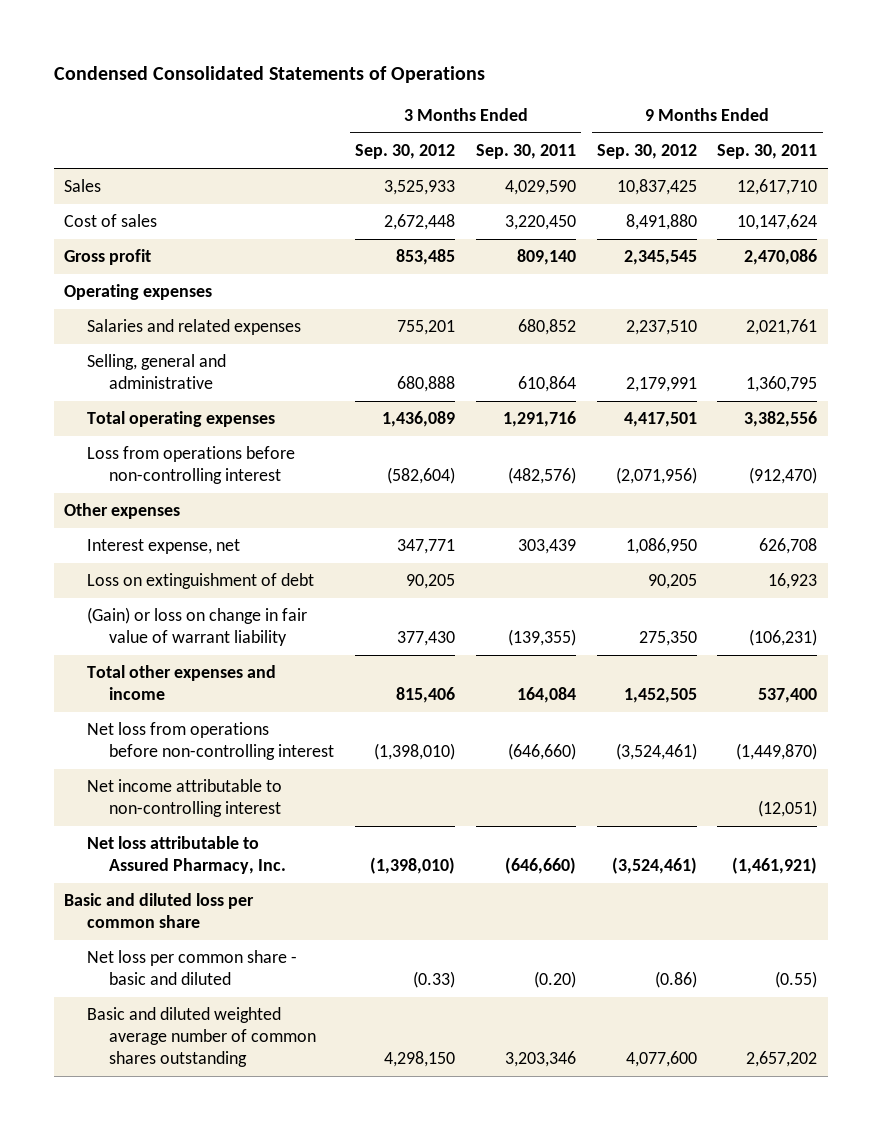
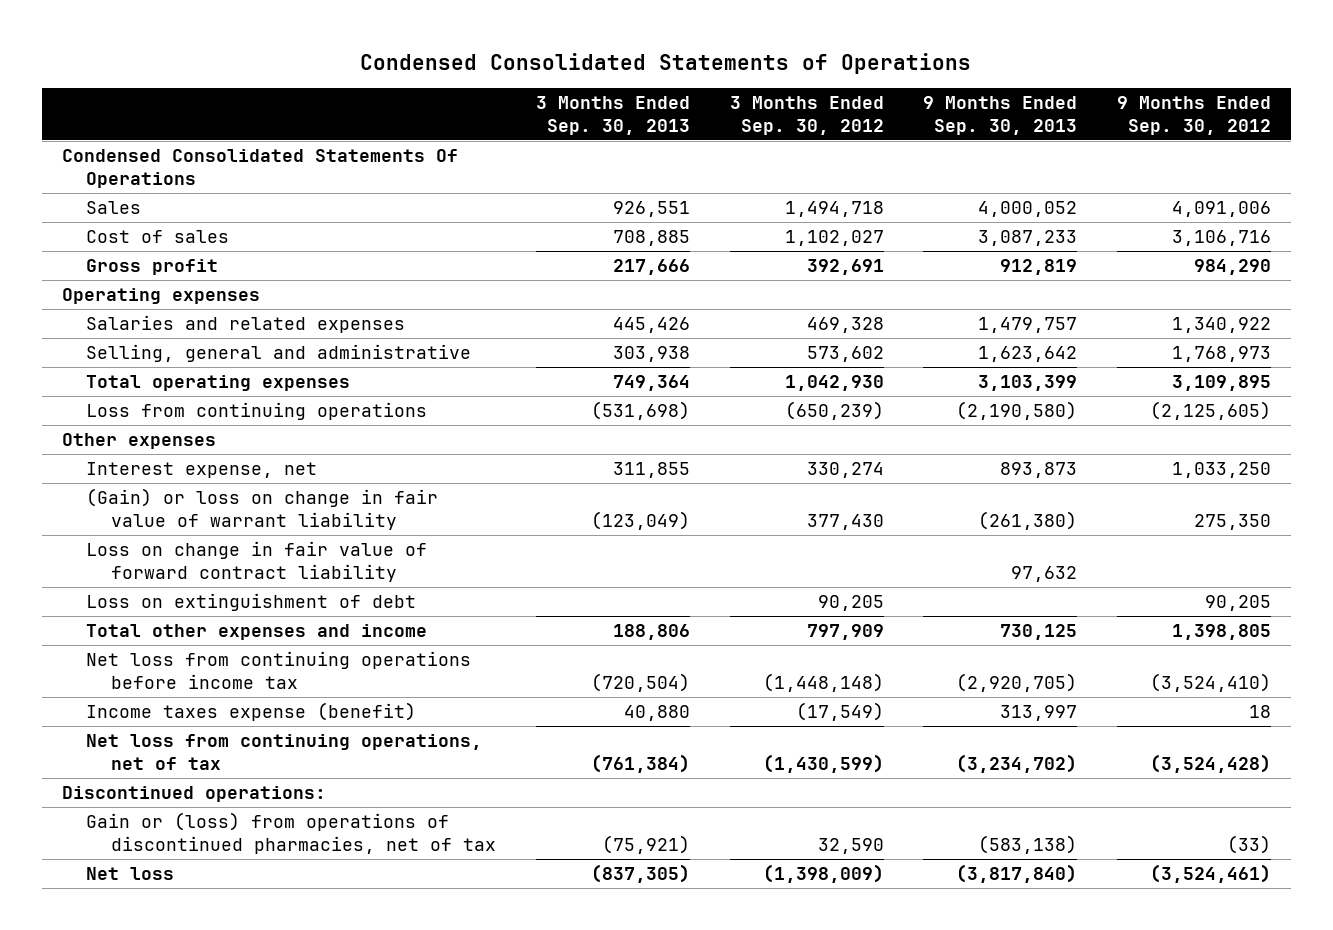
[475,144,576,160] Sep. 30, 2011 -> none
[717,144,818,160] Sep. 30, 2011 -> none
none -> [535,96,690,136] 3 Months Ended Sep. 30, 2013
none -> [923,96,1078,136] 9 Months Ended Sep. 30, 2013
none -> [61,149,458,188] Condensed Consolidated Statements Of Operations
[384,180,456,196] 3,525,933 -> [784,201,884,218] 1,494,718
[616,179,697,196] 10,837,425 -> [1172,201,1272,218] 4,091,006
[384,214,456,231] 2,672,448 -> [784,230,884,247] 1,102,027
[625,214,697,231] 8,491,880 -> [1172,230,1272,247] 3,106,716
[396,249,456,266] 853,485 -> [806,259,884,276] 392,691
[623,250,697,266] 2,345,545 -> [1194,259,1272,276] 984,290
[86,446,295,485] Loss from operations before non-controlling interest -> none
[397,320,456,336] 755,201 -> [806,317,884,334] 469,328
[625,320,697,336] 2,237,510 -> [1172,317,1272,334] 1,340,922
[397,376,456,393] 680,888 -> [806,346,884,363] 573,602
[625,377,697,393] 2,179,991 -> [1172,346,1272,363] 1,768,973
[382,411,456,428] 1,436,089 -> [784,375,884,392] 1,042,930
[623,412,697,428] 4,417,501 -> [1172,375,1272,392] 3,109,895
none -> [86,402,428,421] Loss from continuing operations
[397,539,456,555] 347,771 -> [806,462,884,479] 330,274
[625,538,697,555] 1,086,950 -> [1172,462,1272,479] 1,033,250
[86,722,335,761] Net loss from operations before non-controlling interest -> none
[86,779,282,818] Net income attributable to non-controlling interest -> none
[63,893,254,929] Basic and diluted loss per common share -> none
[86,950,297,986] Net loss per common share - basic and diluted -> none
[86,1007,317,1068] Basic and diluted weighted average number of common shares outstanding -> none
none -> [86,541,428,582] Loss on change in fair value of forward contract liability
[86,573,314,590] Loss on extinguishment of debt -> [86,593,417,612] Loss on extinguishment of debt
[396,687,456,704] 815,406 -> [806,624,884,641] 797,909
[623,688,697,704] 1,452,505 -> [1172,624,1272,641] 1,398,805
none -> [86,651,472,689] Net loss from continuing operations before income tax
none -> [86,702,417,722] Income taxes expense (benefit)
none -> [86,734,483,770] Net loss from continuing operations, net of tax
none -> [61,786,326,803] Discontinued operations:
none -> [86,812,496,854] Gain or (loss) from operations of discontinued pharmacies, net of tax
[86,836,287,875] Net loss attributable to Assured Pharmacy, Inc. -> [86,867,175,881] Net loss
[370,857,456,875] (1,398,010) -> [762,864,884,884] (1,398,009)

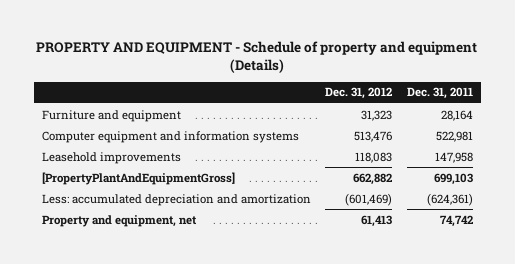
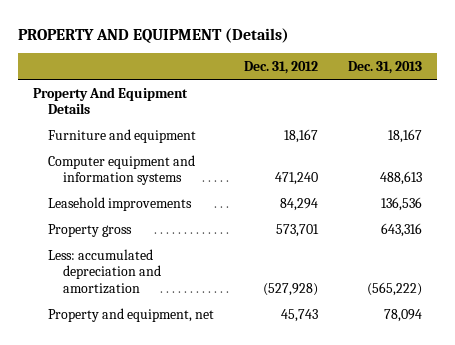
[36,41,478,74] PROPERTY AND EQUIPMENT - Schedule of property and equipment (Details) -> [18,27,290,43] PROPERTY AND EQUIPMENT (Details)
[407,87,474,100] Dec. 31, 2011 -> none
none -> [347,60,422,74] Dec. 31, 2013
[41,171,235,185] [PropertyPlantAndEquipmentGross] -> none
none -> [33,86,189,115] Property And Equipment Details
[361,109,393,121] 31,323 -> [283,128,318,143] 18,167
[354,130,393,142] 513,476 -> [274,172,318,186] 471,240
[355,151,393,163] 118,083 -> [279,197,318,211] 84,294
none -> [47,223,132,237] Property gross
[345,192,393,206] (601,469) -> [262,283,318,297] (527,928)
[361,214,393,227] 61,413 -> [280,308,318,322] 45,743

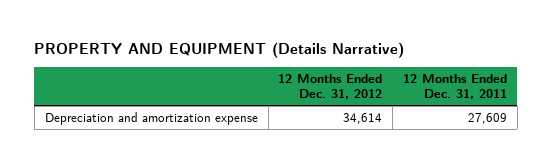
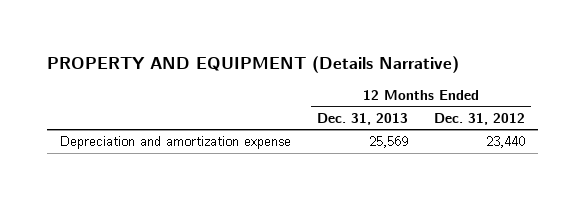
[402,74,507,100] 12 Months Ended Dec. 31, 2011 -> none
none -> [317,112,409,125] Dec. 31, 2013
[343,112,383,124] 34,614 -> [485,136,525,149] 23,440

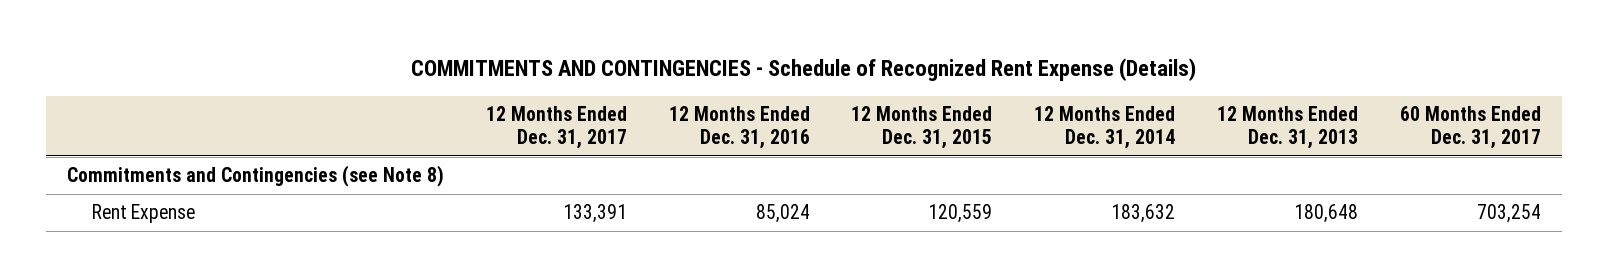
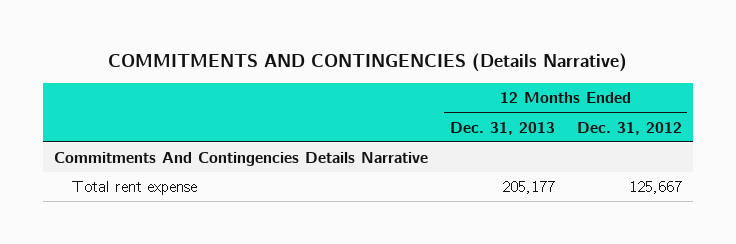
[410,58,1196,82] COMMITMENTS AND CONTINGENCIES - Schedule of Recognized Rent Expense (Details) -> [107,53,627,73] COMMITMENTS AND CONTINGENCIES (Details Narrative)
[485,105,627,150] 12 Months Ended Dec. 31, 2017 -> none
[668,105,810,150] 12 Months Ended Dec. 31, 2016 -> none
[851,105,993,150] 12 Months Ended Dec. 31, 2015 -> none
[1034,105,1176,150] 12 Months Ended Dec. 31, 2014 -> none
[1399,105,1541,150] 60 Months Ended Dec. 31, 2017 -> none
none -> [576,121,682,135] Dec. 31, 2012
[66,165,444,188] Commitments and Contingencies (see Note 8) -> none
none -> [53,152,428,167] Commitments And Contingencies Details Narrative
[91,204,195,224] Rent Expense -> [72,181,198,196] Total rent expense
[1294,204,1359,224] 180,648 -> [501,181,555,195] 205,177

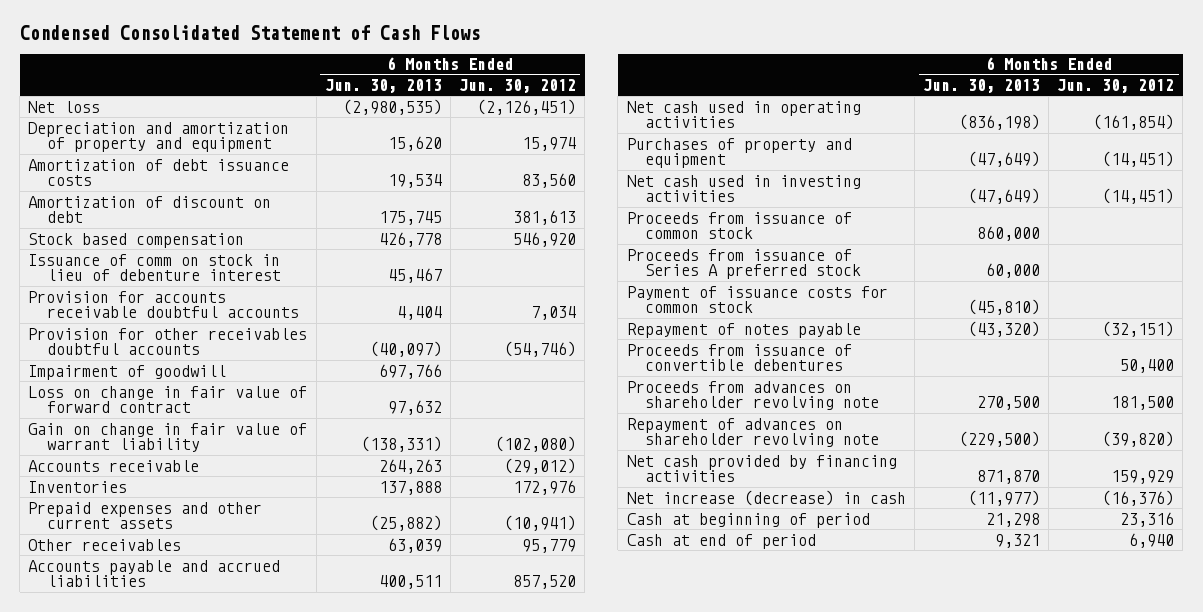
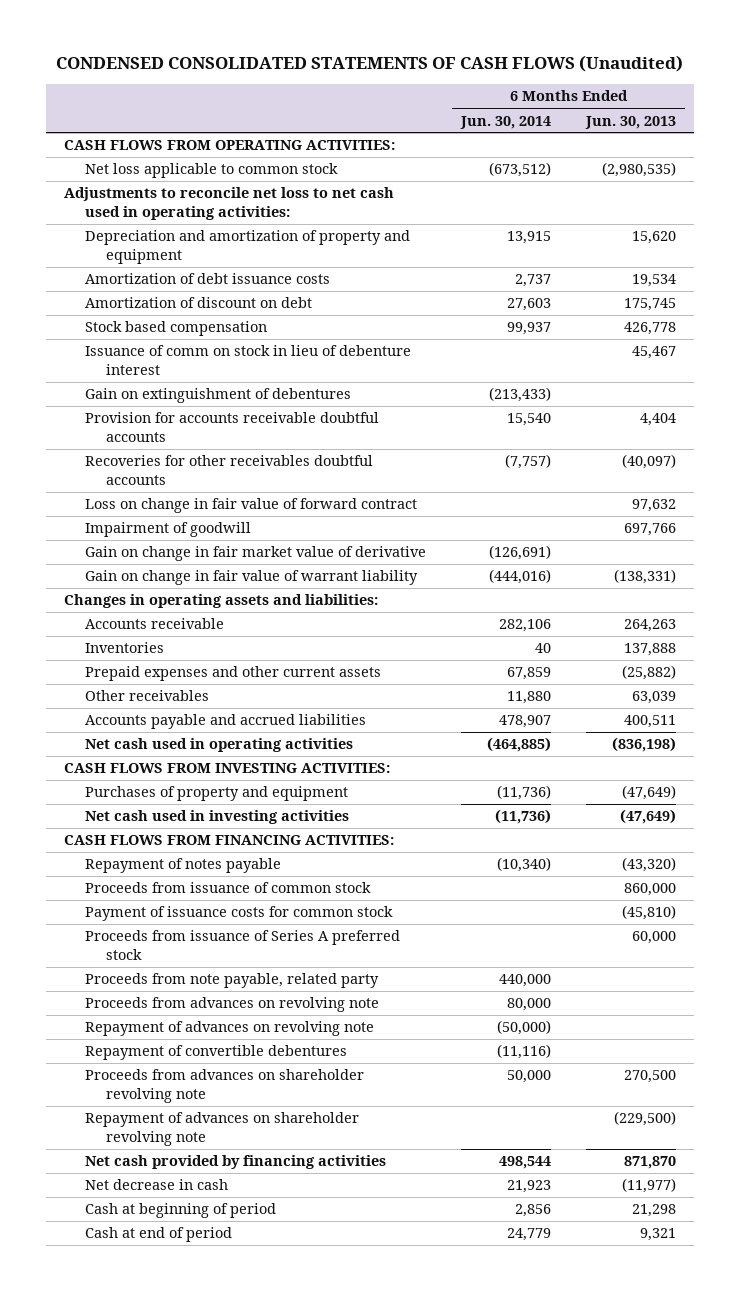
[19,25,480,41] Condensed Consolidated Statement of Cash Flows -> [56,55,684,73] CONDENSED CONSOLIDATED STATEMENTS OF CASH FLOWS (Unaudited)
[459,79,577,94] Jun. 30, 2012 -> none
none -> [460,115,552,129] Jun. 30, 2014
none -> [64,140,396,151] CASH FLOWS FROM OPERATING ACTIVITIES:
[28,100,101,113] Net loss -> [84,163,338,179] Net loss applicable to common stock
none -> [64,187,395,220] Adjustments to reconcile net loss to net cash used in operating activities:
none -> [84,388,351,404] Gain on extinguishment of debentures
[28,327,308,356] Provision for other receivables doubtful accounts -> [84,455,373,485] Recoveries for other receivables doubtful accounts
[28,364,227,380] Impairment of goodwill -> [84,522,251,538] Impairment of goodwill
none -> [84,546,426,562] Gain on change in fair market value of derivative
none -> [64,594,379,609] Changes in operating assets and liabilities:
none -> [64,763,391,774] CASH FLOWS FROM INVESTING ACTIVITIES:
none -> [64,835,395,846] CASH FLOWS FROM FINANCING ACTIVITIES:
[626,322,861,338] Repayment of notes payable -> [84,858,281,874] Repayment of notes payable
[626,343,852,372] Proceeds from issuance of convertible debentures -> none
[626,248,862,280] Proceeds from issuance of Series A preferred stock -> [84,930,400,960] Proceeds from issuance of Series A preferred stock
none -> [84,973,379,989] Proceeds from note payable, related party
none -> [84,997,379,1013] Proceeds from advances on revolving note
none -> [84,1021,374,1037] Repayment of advances on revolving note
none -> [84,1045,347,1061] Repayment of convertible debentures
[626,489,906,506] Net increase (decrease) in cash -> [84,1179,228,1191] Net decrease in cash

